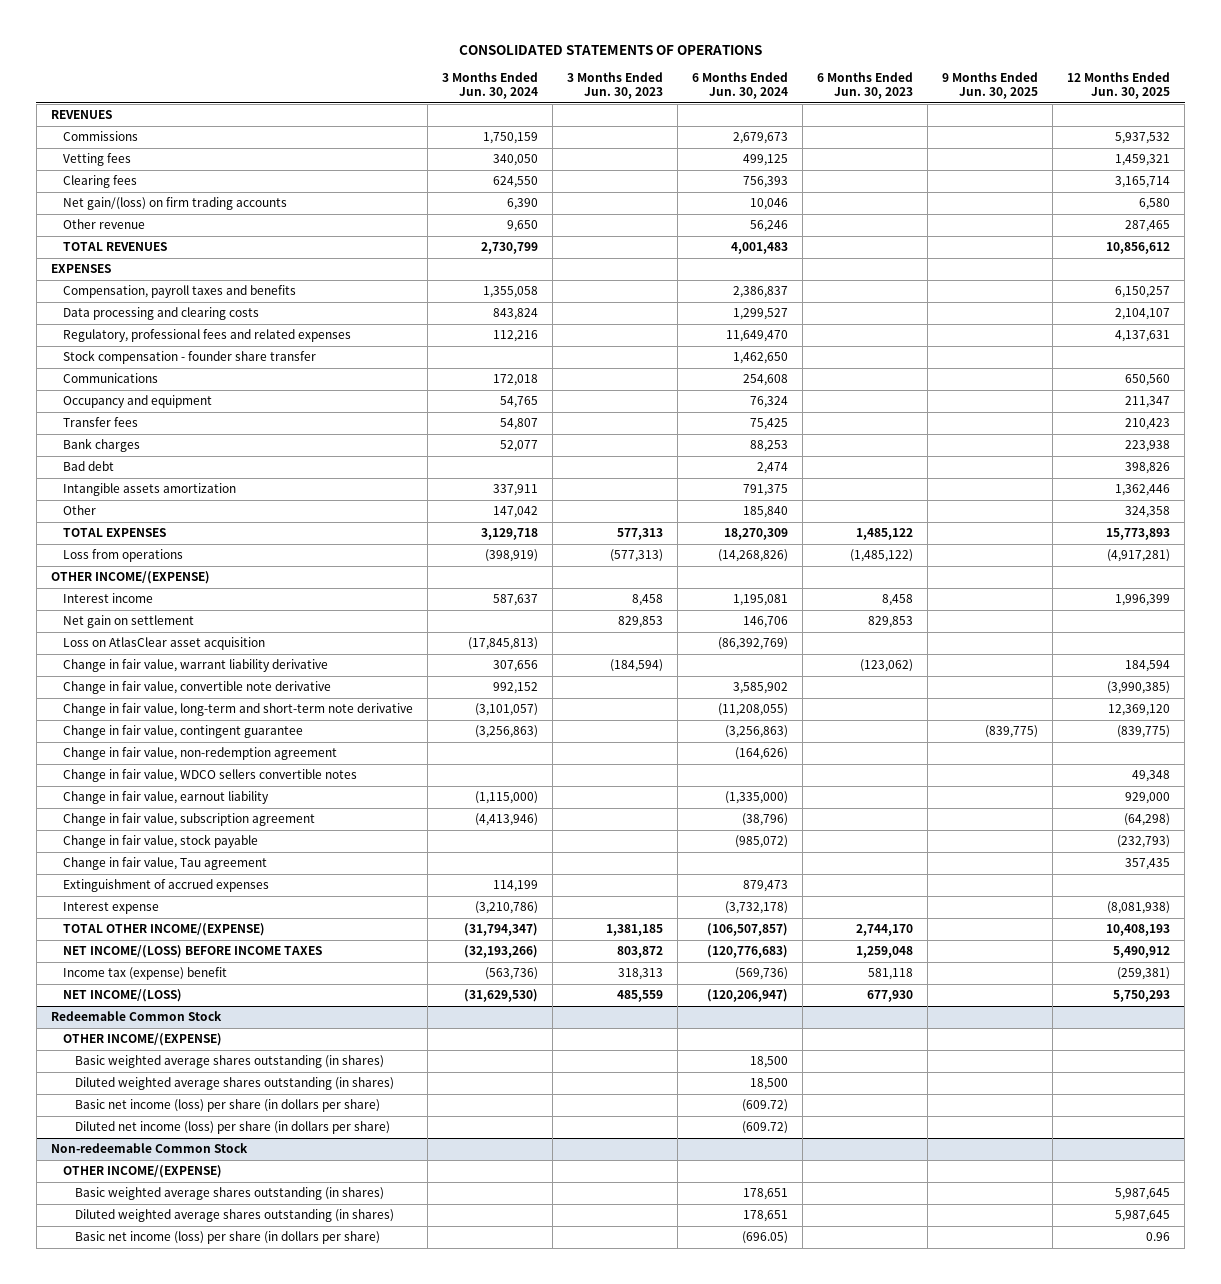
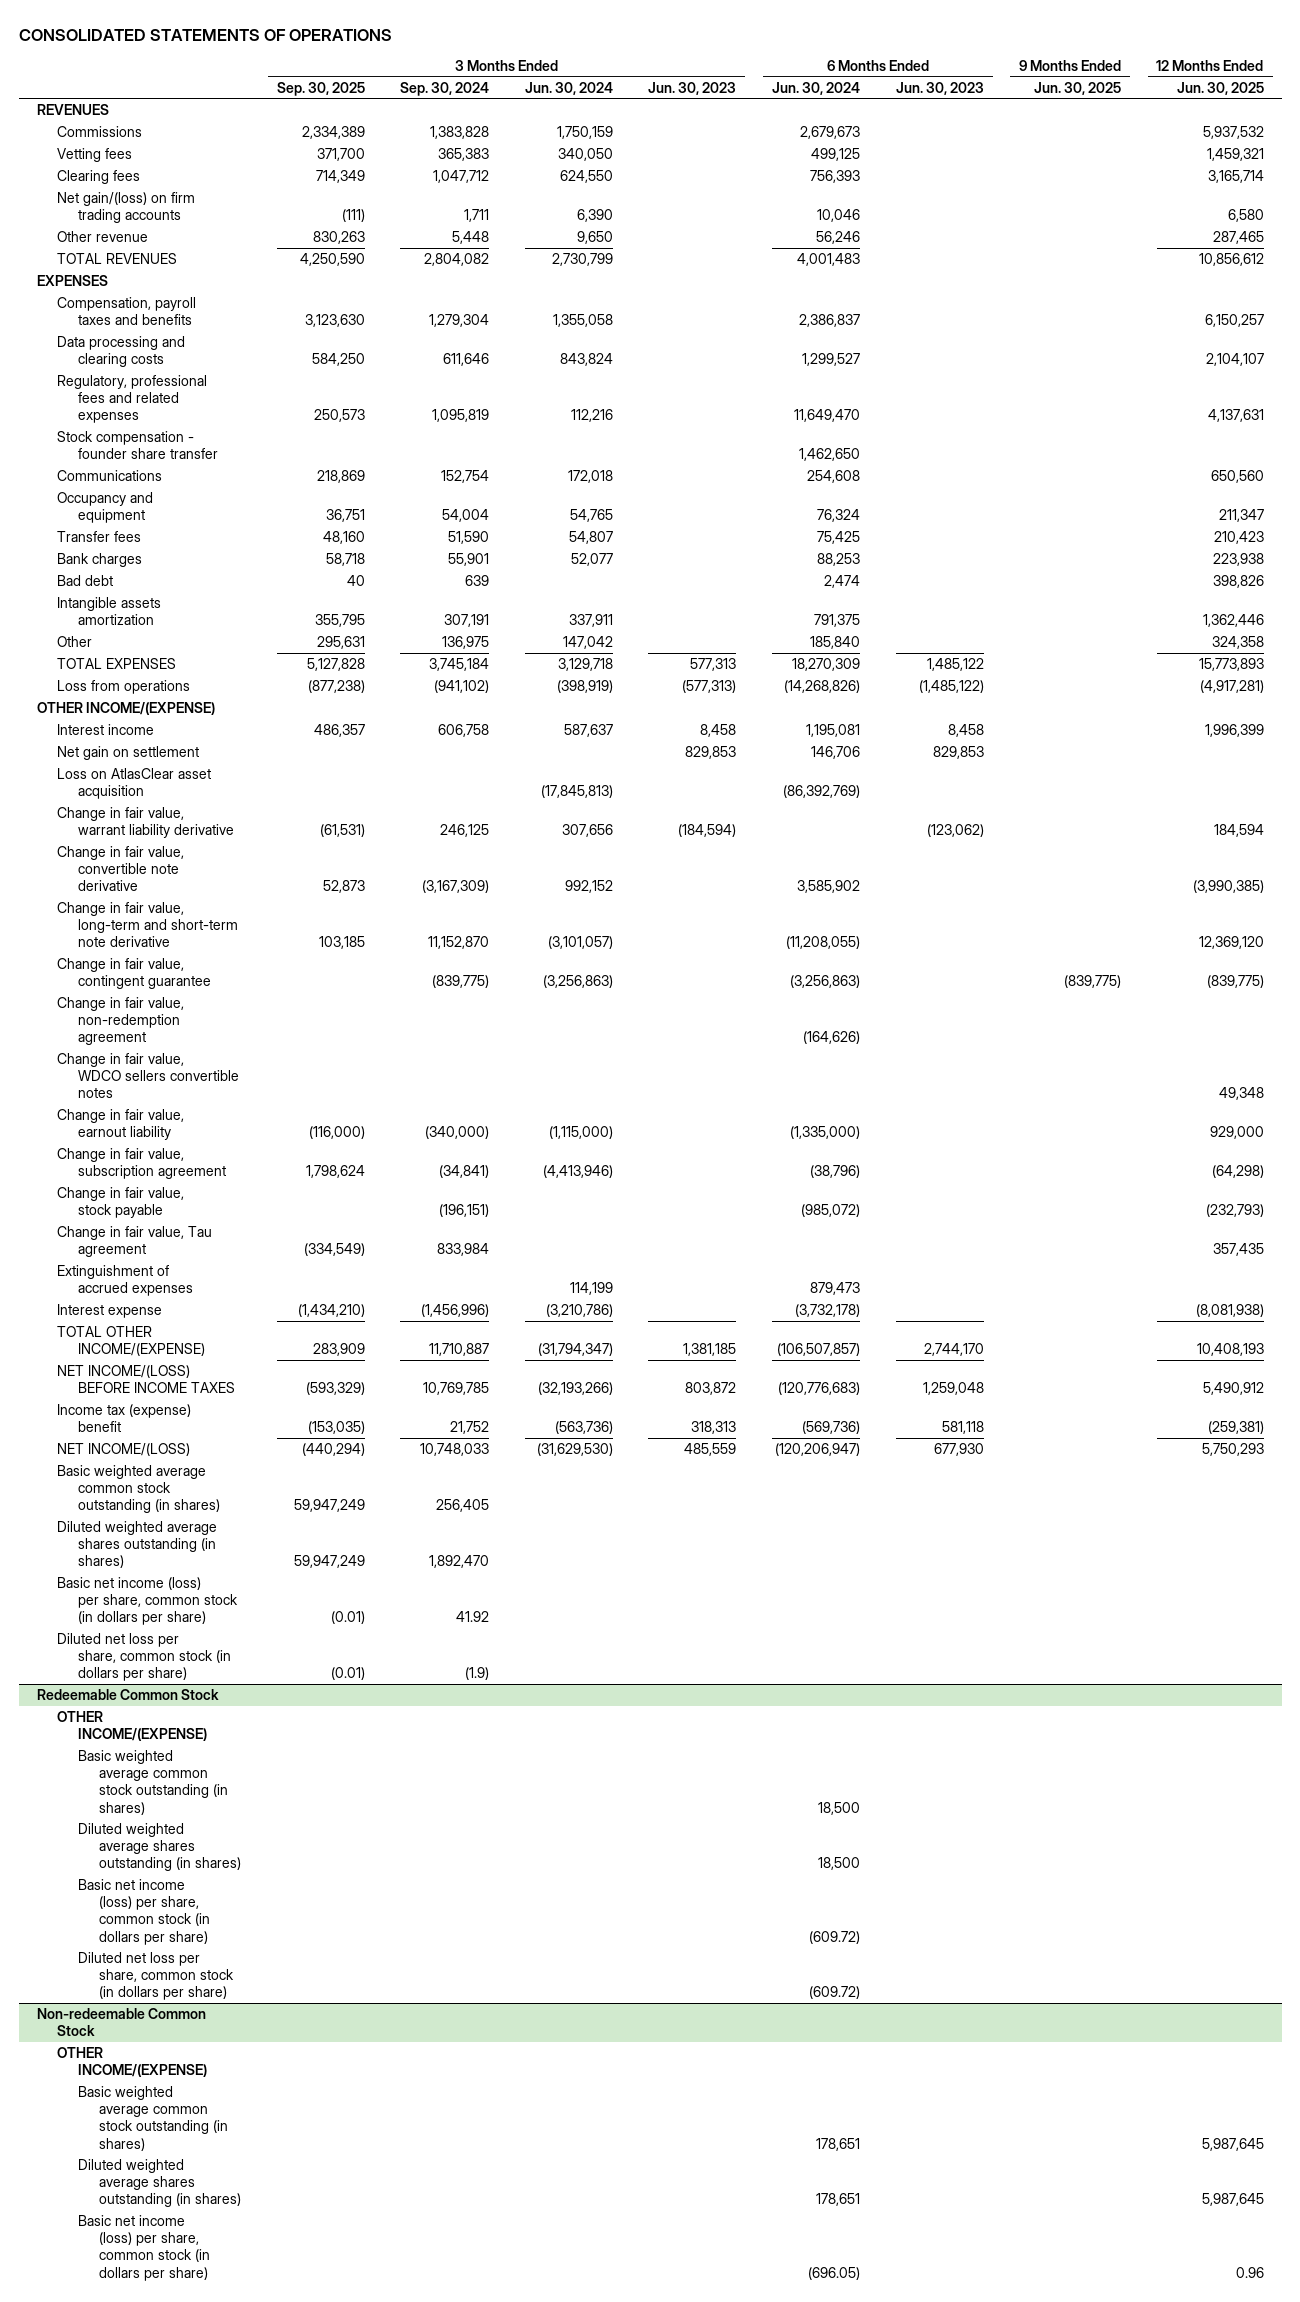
none -> [276,81,365,96] Sep. 30, 2025
none -> [400,81,490,96] Sep. 30, 2024
none -> [57,1465,221,1514] Basic weighted average common stock outstanding (in shares)
none -> [57,1521,218,1569] Diluted weighted average shares outstanding (in shares)
none -> [57,1577,239,1626] Basic net income (loss) per share, common stock (in dollars per share)
none -> [57,1633,232,1682] Diluted net loss per share, common stock (in dollars per share)
[75,1055,385,1069] Basic weighted average shares outstanding (in shares) -> [78,1750,229,1815] Basic weighted average common stock outstanding (in shares)
[75,1099,381,1113] Basic net income (loss) per share (in dollars per share) -> [78,1879,211,1945] Basic net income (loss) per share, common stock (in dollars per share)
[75,1121,391,1135] Diluted net income (loss) per share (in dollars per share) -> [78,1952,235,2001] Diluted net loss per share, common stock (in dollars per share)
[75,1187,385,1201] Basic weighted average shares outstanding (in shares) -> [78,2086,229,2151] Basic weighted average common stock outstanding (in shares)
[75,1231,381,1245] Basic net income (loss) per share (in dollars per share) -> [78,2215,211,2281] Basic net income (loss) per share, common stock (in dollars per share)

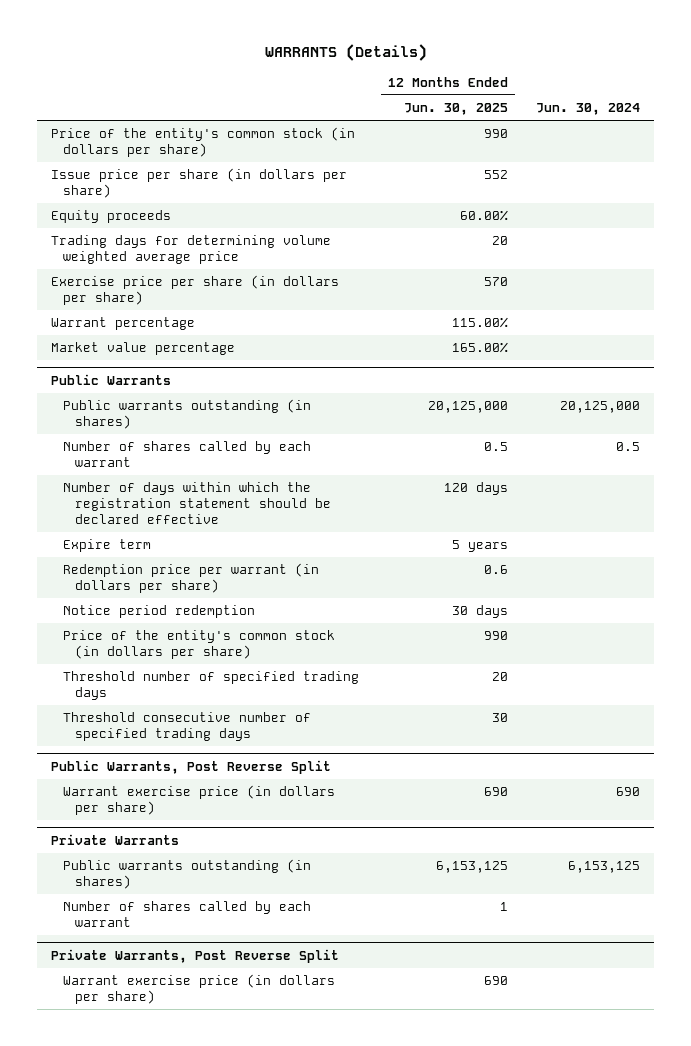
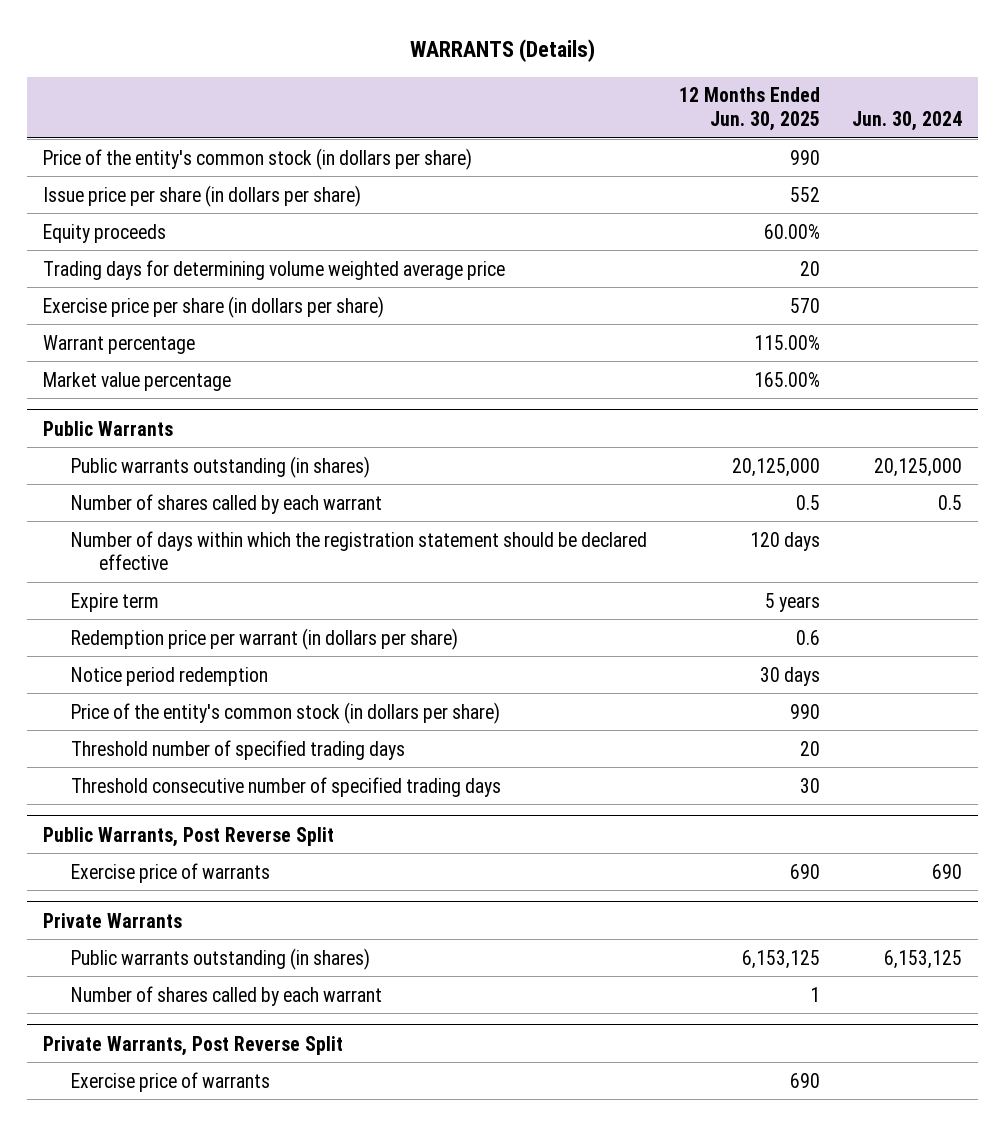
[63,785,336,815] Warrant exercise price (in dollars per share) -> [71,862,271,883] Exercise price of warrants
[63,974,336,1004] Warrant exercise price (in dollars per share) -> [71,1071,271,1092] Exercise price of warrants

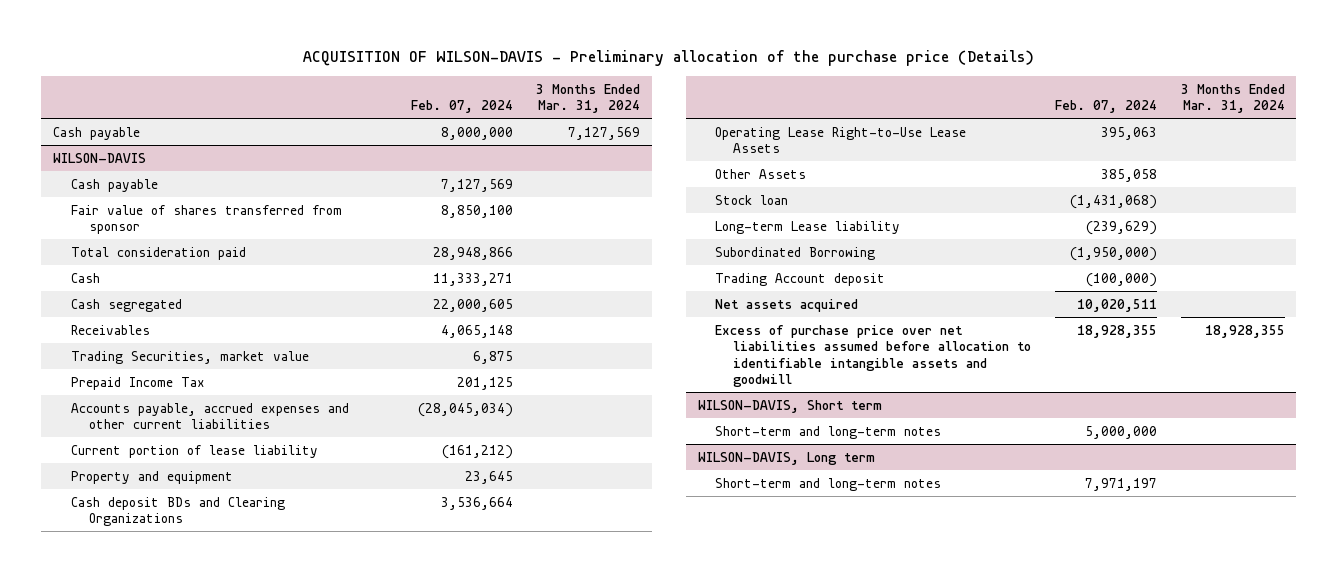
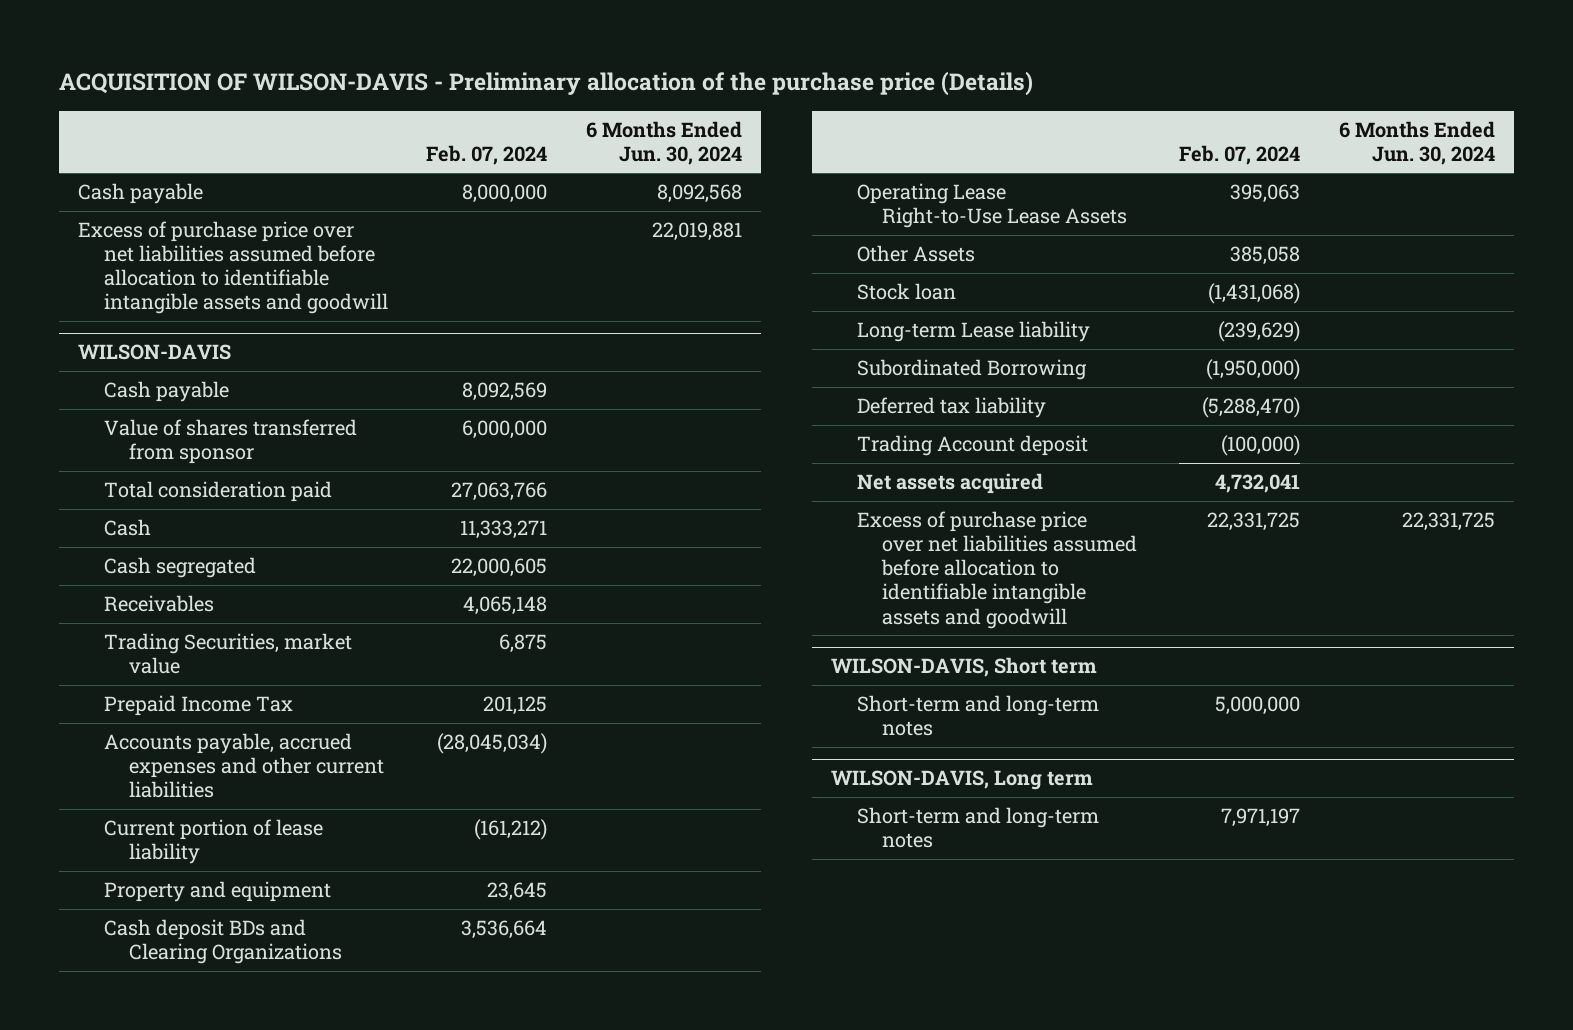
[536,83,641,113] 3 Months Ended Mar. 31, 2024 -> none
none -> [585,120,742,165] 6 Months Ended Jun. 30, 2024
none -> [78,221,388,315] Excess of purchase price over net liabilities assumed before allocation to identifiable intangible assets and goodwill
[440,178,513,192] 7,127,569 -> [462,382,548,402] 8,092,569
[71,204,343,235] Fair value of shares transferred from sponsor -> [103,419,357,465] Value of shares transferred from sponsor
[440,204,513,218] 8,850,100 -> [462,420,548,440] 6,000,000
[432,246,513,260] 28,948,866 -> [451,482,548,502] 27,063,766
none -> [856,397,1046,419] Deferred tax liability
[1076,298,1157,312] 10,020,511 -> [1215,474,1301,494] 4,732,041
[1076,324,1157,338] 18,928,355 -> [1207,512,1301,532] 22,331,725

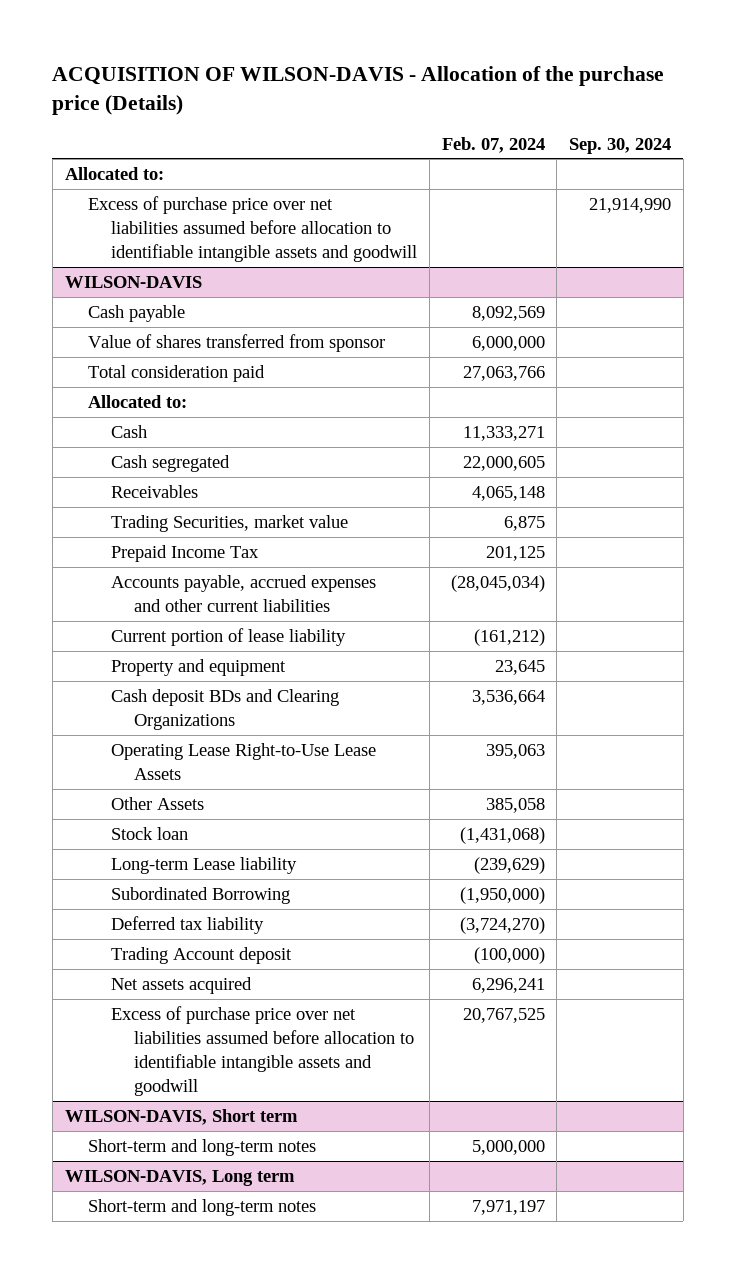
[58,71,1033,97] ACQUISITION OF WILSON-DAVIS - Preliminary allocation of the purchase price (Details) -> [52,66,665,116] ACQUISITION OF WILSON-DAVIS - Allocation of the purchase price (Details)
[585,120,742,165] 6 Months Ended Jun. 30, 2024 -> none
none -> [569,137,672,154] Sep. 30, 2024
[78,183,204,205] Cash payable -> none
none -> [64,166,164,180] Allocated to:
none -> [87,394,187,408] Allocated to:
[1202,397,1301,419] (5,288,470) -> [459,916,545,934] (3,724,270)
[1215,474,1301,494] 4,732,041 -> [471,977,545,993] 6,296,241
[1207,512,1301,532] 22,331,725 -> [462,1007,545,1023] 20,767,525

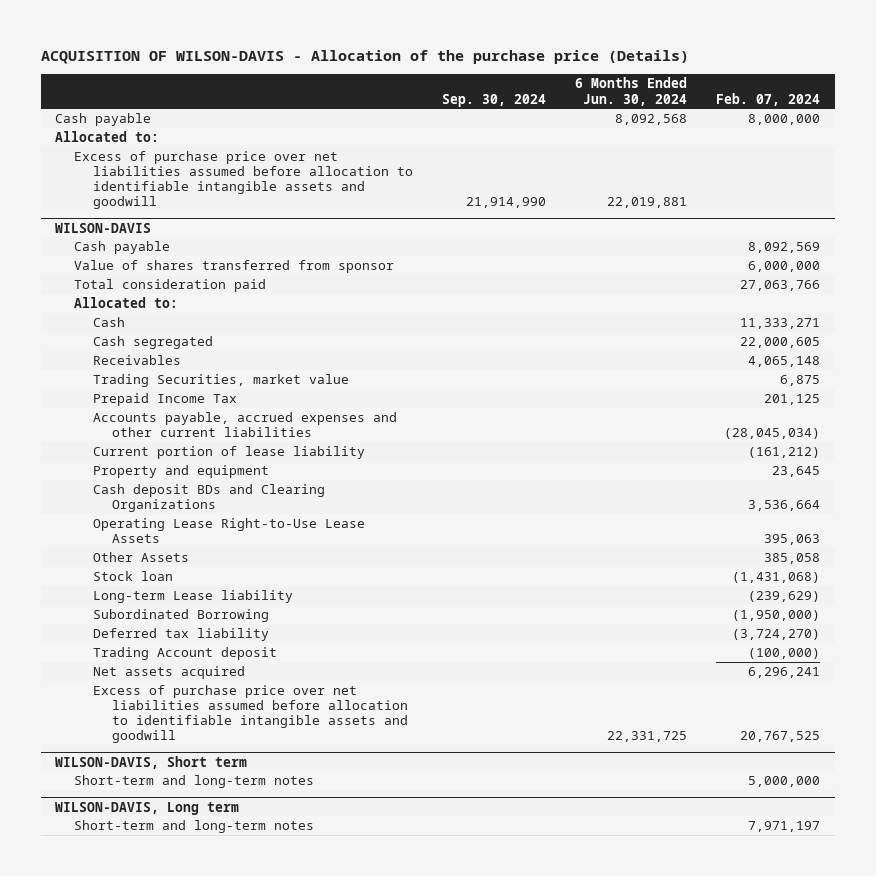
none -> [575,77,688,106] 6 Months Ended Jun. 30, 2024
none -> [55,113,152,127] Cash payable

